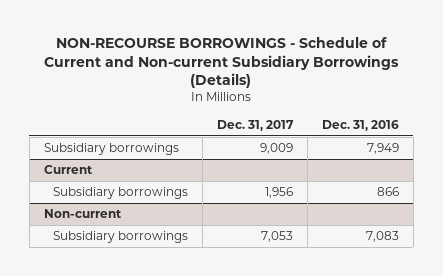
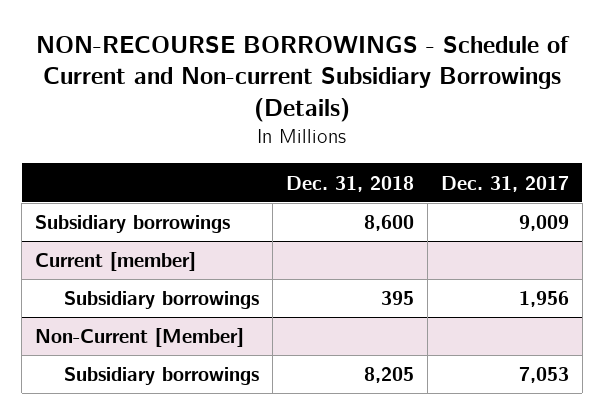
[321,119,399,131] Dec. 31, 2016 -> none
none -> [285,175,414,192] Dec. 31, 2018
[43,165,93,175] Current -> [34,252,196,272] Current [member]
[43,209,122,219] Non-current -> [34,328,244,348] Non-Current [Member]

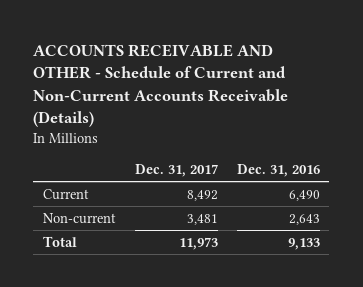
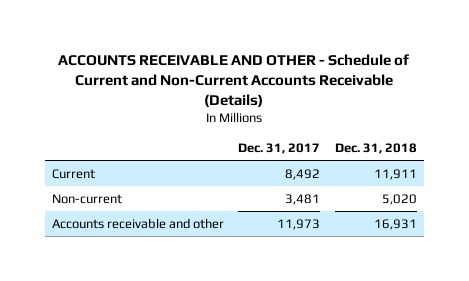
[236,163,320,177] Dec. 31, 2016 -> none
none -> [334,142,417,154] Dec. 31, 2018
[42,235,77,247] Total -> [51,217,224,229] Accounts receivable and other

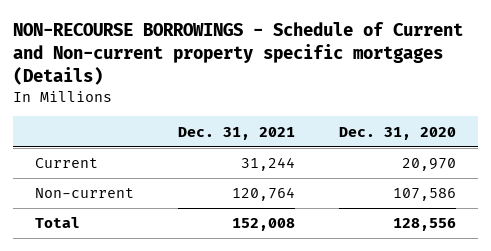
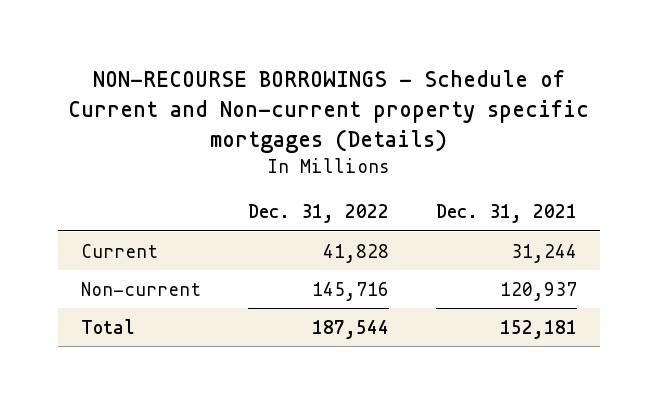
[338,126,456,140] Dec. 31, 2020 -> none
none -> [247,204,389,224] Dec. 31, 2022
[232,187,296,202] 120,764 -> [499,281,577,301] 120,937
[232,218,296,232] 152,008 -> [499,319,577,339] 152,181

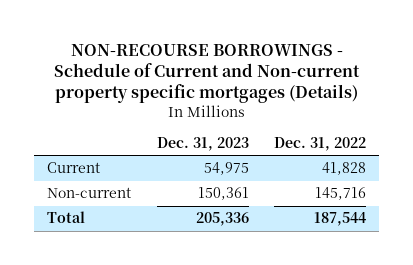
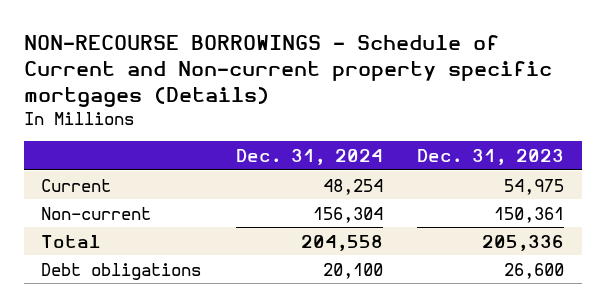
[274,136,367,151] Dec. 31, 2022 -> none
none -> [235,148,383,165] Dec. 31, 2024
none -> [40,262,201,280] Debt obligations

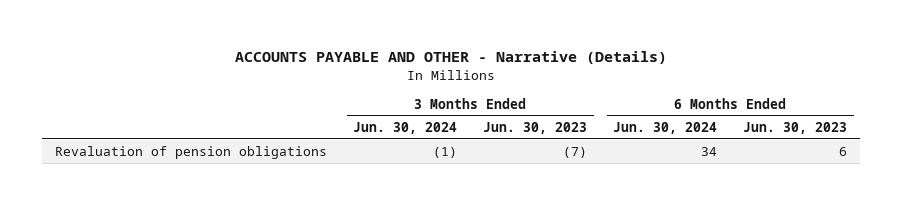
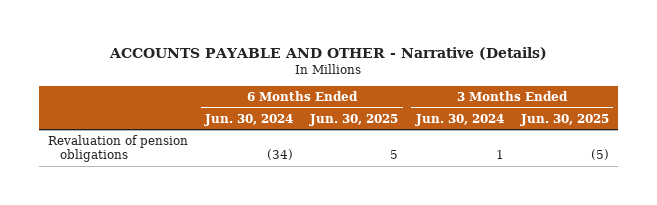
[483,121,588,134] Jun. 30, 2023 -> none
[743,121,848,134] Jun. 30, 2023 -> none
none -> [309,113,399,126] Jun. 30, 2025
none -> [520,113,610,126] Jun. 30, 2025
[433,147,458,159] (1) -> [495,149,504,159] 1
[701,147,718,157] 34 -> [267,148,294,160] (34)

